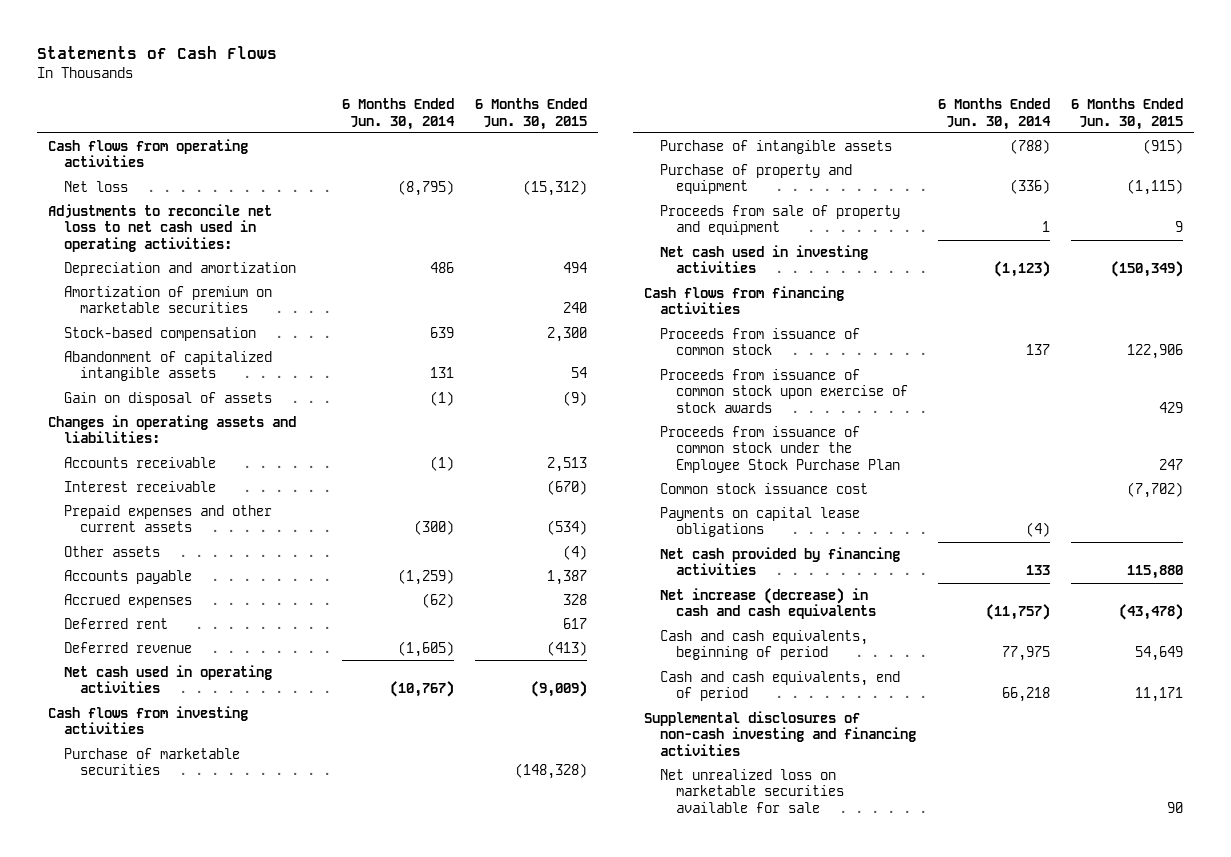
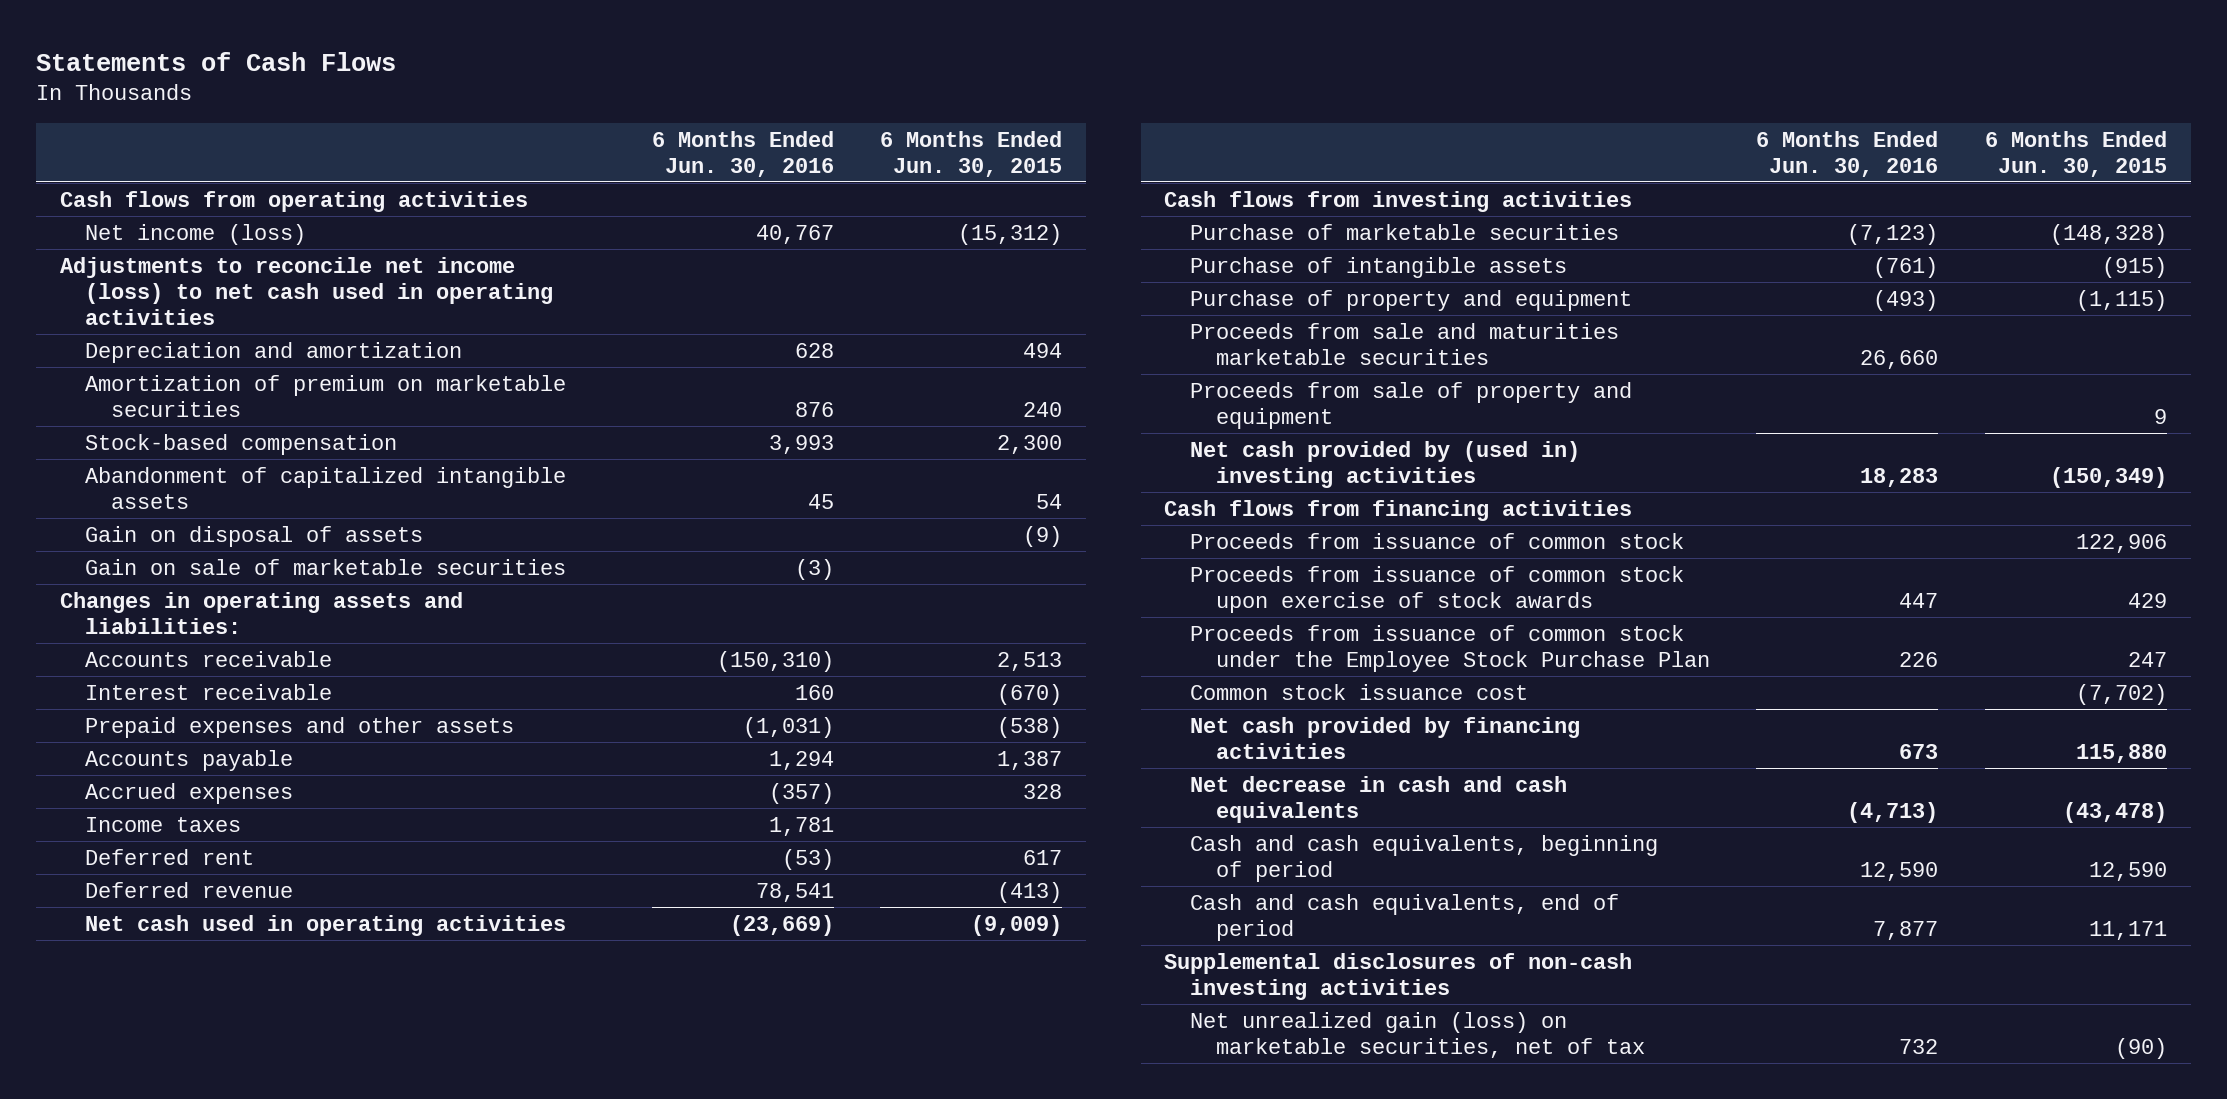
[341,98,455,130] 6 Months Ended Jun. 30, 2014 -> none
none -> [651,130,834,177] 6 Months Ended Jun. 30, 2016
[63,181,128,193] Net loss -> [85,223,307,245] Net income (loss)
[48,204,273,252] Adjustments to reconcile net loss to net cash used in operating activities: -> [59,256,554,326] Adjustments to reconcile net income (loss) to net cash used in operating activities
none -> [85,558,567,575] Gain on sale of marketable securities
[63,546,160,558] Other assets -> none
[63,505,272,533] Prepaid expenses and other current assets -> [85,716,515,738] Prepaid expenses and other assets
[547,520,588,536] (534) -> [997,716,1063,738] (538)
none -> [85,816,242,832] Income taxes
none -> [1189,322,1619,365] Proceeds from sale and maturities marketable securities
[660,245,869,274] Net cash used in investing activities -> [1189,440,1580,488] Net cash provided by (used in) investing activities
[660,507,861,538] Payments on capital lease obligations -> none
[660,588,876,620] Net increase (decrease) in cash and cash equivalents -> [1189,775,1567,823] Net decrease in cash and cash equivalents
[1135,646,1184,662] 54,649 -> [2089,861,2168,881] 12,590
[644,711,917,756] Supplemental disclosures of non-cash investing and financing activities -> [1164,952,1633,1000] Supplemental disclosures of non-cash investing activities
[660,769,844,813] Net unrealized loss on marketable securities available for sale -> [1189,1011,1645,1058] Net unrealized gain (loss) on marketable securities, net of tax
[1167,801,1184,813] 90 -> [2115,1037,2168,1059] (90)

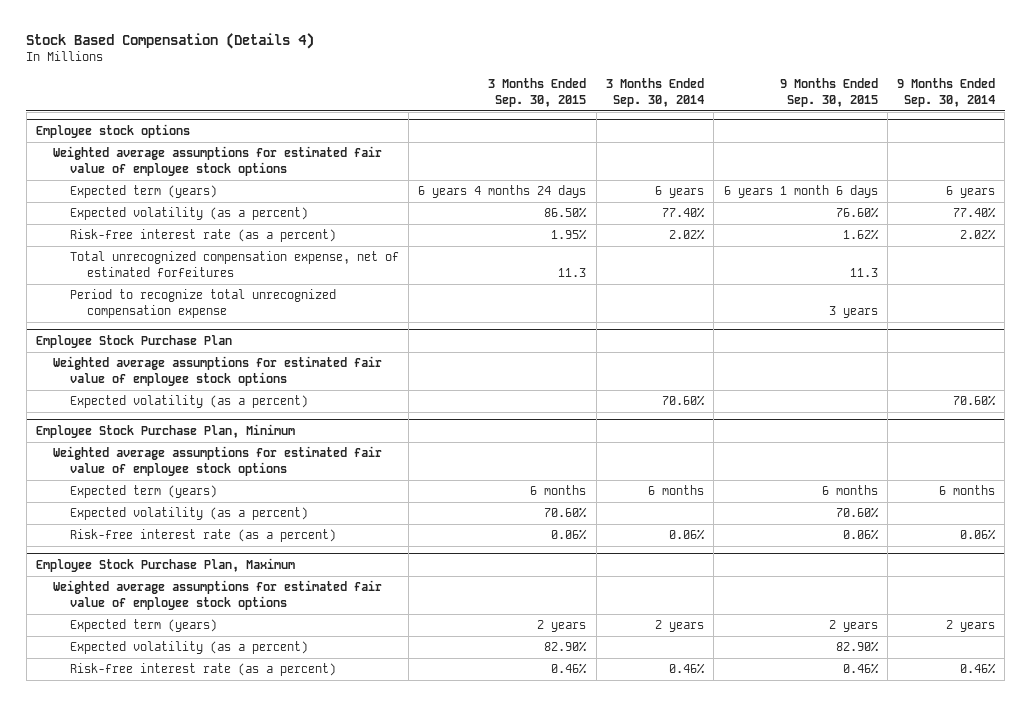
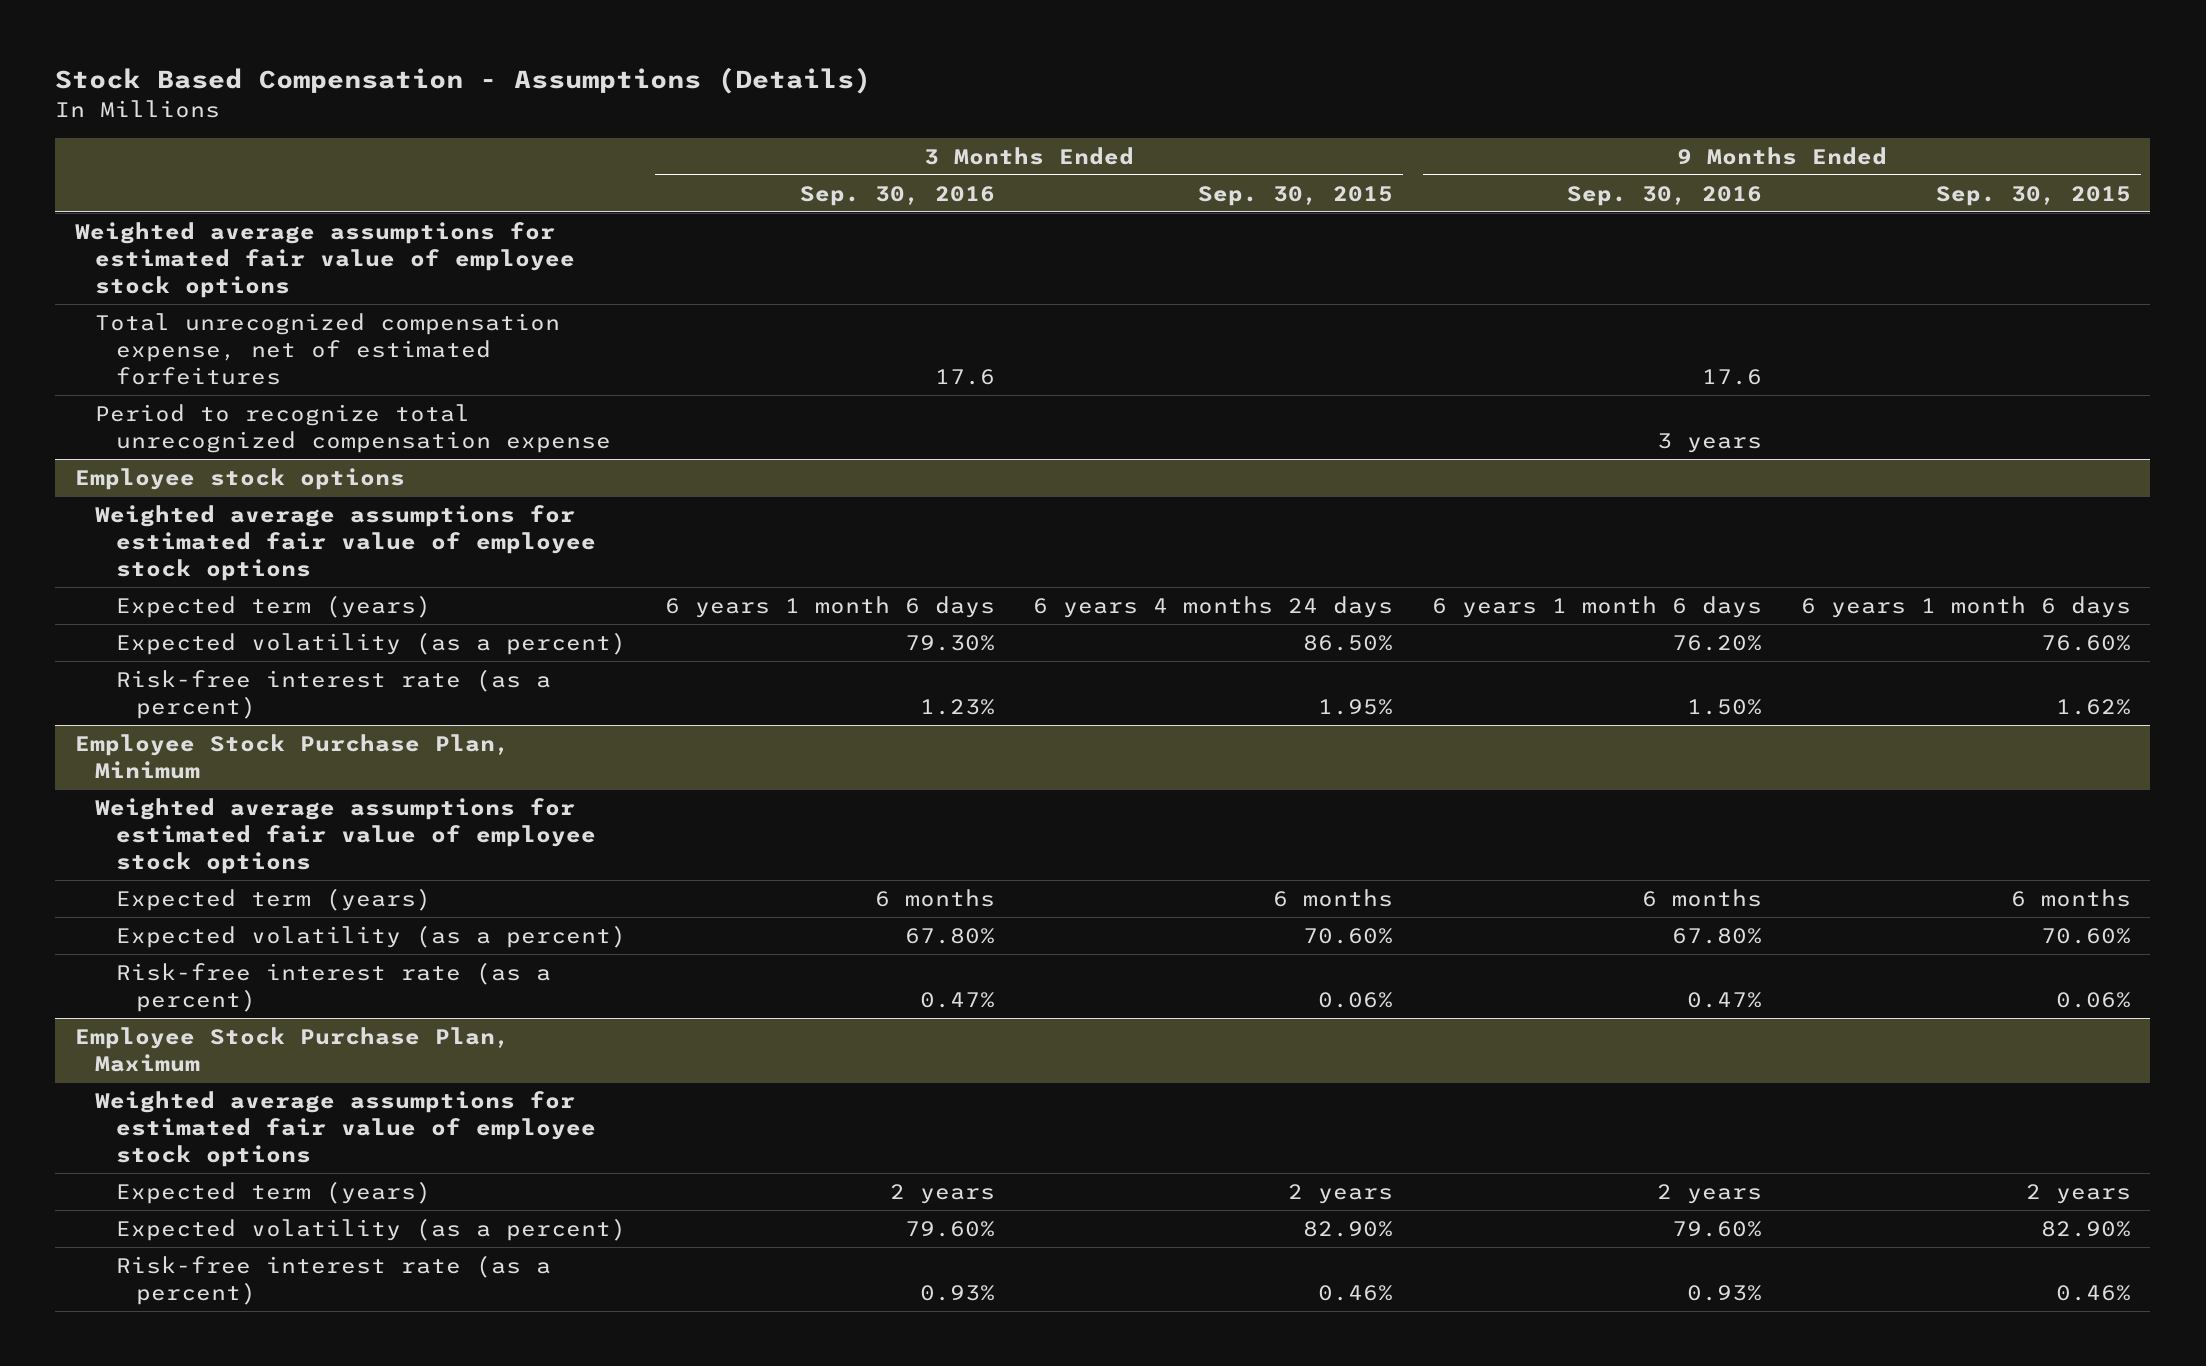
[26,32,315,49] Stock Based Compensation (Details 4) -> [55,66,872,94] Stock Based Compensation - Assumptions (Details)
[605,78,704,107] 3 Months Ended Sep. 30, 2014 -> none
[897,78,996,107] 9 Months Ended Sep. 30, 2014 -> none
none -> [799,185,995,206] Sep. 30, 2016
none -> [1567,185,1763,206] Sep. 30, 2016
none -> [74,221,576,298] Weighted average assumptions for estimated fair value of employee stock options
none -> [95,312,561,385] Total unrecognized compensation expense, net of estimated forfeitures
none -> [95,403,611,453] Period to recognize total unrecognized compensation expense
[69,251,399,277] Total unrecognized compensation expense, net of estimated forfeitures -> none
[69,289,336,318] Period to recognize total unrecognized compensation expense -> none
[36,335,233,349] Employee Stock Purchase Plan -> none
[53,356,383,386] Weighted average assumptions for estimated fair value of employee stock options -> none
[69,395,308,409] Expected volatility (as a percent) -> none

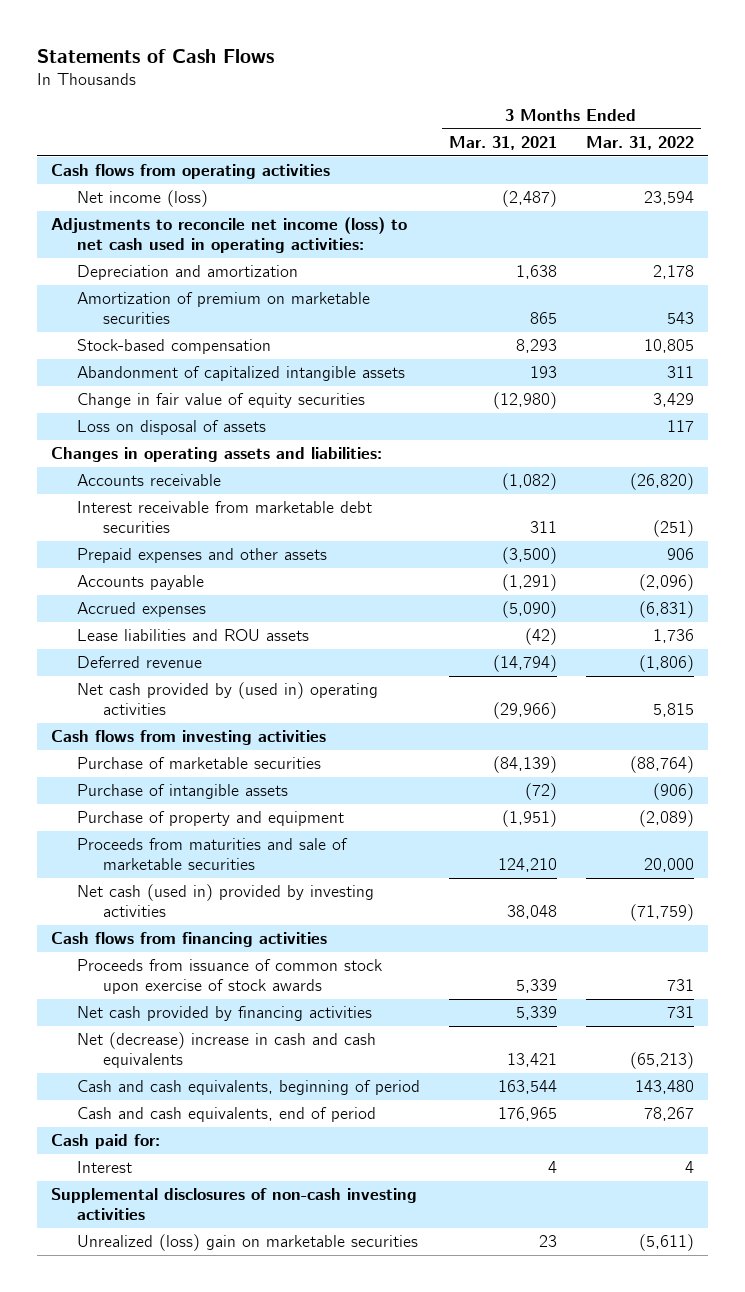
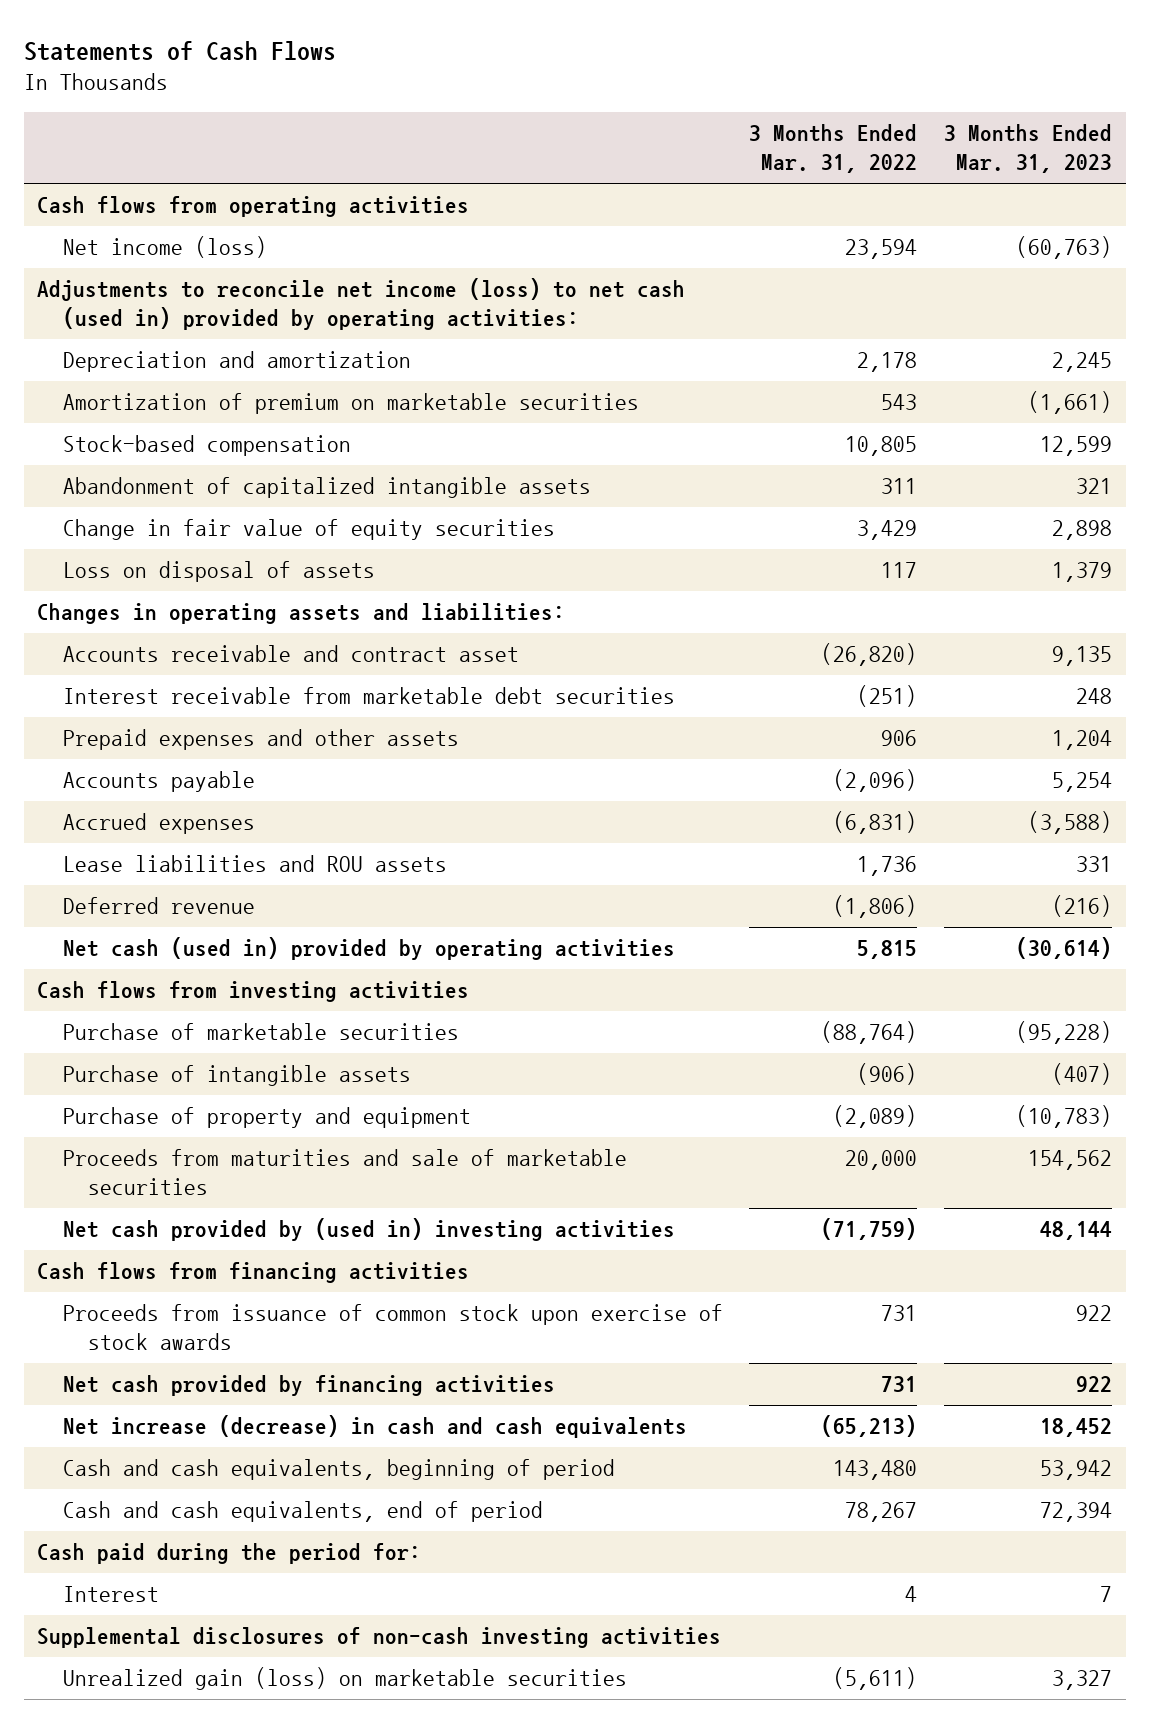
[448,136,557,151] Mar. 31, 2021 -> none
none -> [944,124,1113,174] 3 Months Ended Mar. 31, 2023
[51,217,408,254] Adjustments to reconcile net income (loss) to net cash used in operating activities: -> [37,278,686,331] Adjustments to reconcile net income (loss) to net cash (used in) provided by operating activities:
[76,474,221,487] Accounts receivable -> [62,645,519,663] Accounts receivable and contract asset
[76,682,378,716] Net cash provided by (used in) operating activities -> [62,937,675,961] Net cash (used in) provided by operating activities
[76,884,374,918] Net cash (used in) provided by investing activities -> [62,1218,675,1242] Net cash provided by (used in) investing activities
[76,1032,376,1069] Net (decrease) increase in cash and cash equivalents -> [62,1415,687,1439] Net increase (decrease) in cash and cash equivalents
[51,1134,161,1150] Cash paid for: -> [37,1543,422,1565] Cash paid during the period for:
[76,1234,418,1252] Unrealized (loss) gain on marketable securities -> [62,1667,627,1691] Unrealized gain (loss) on marketable securities

